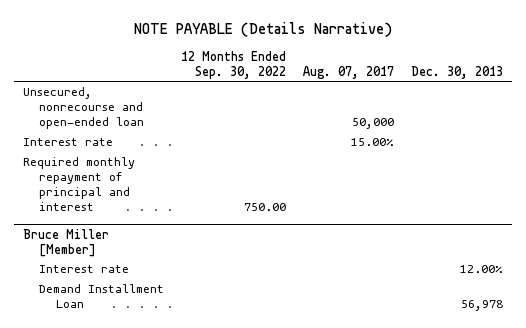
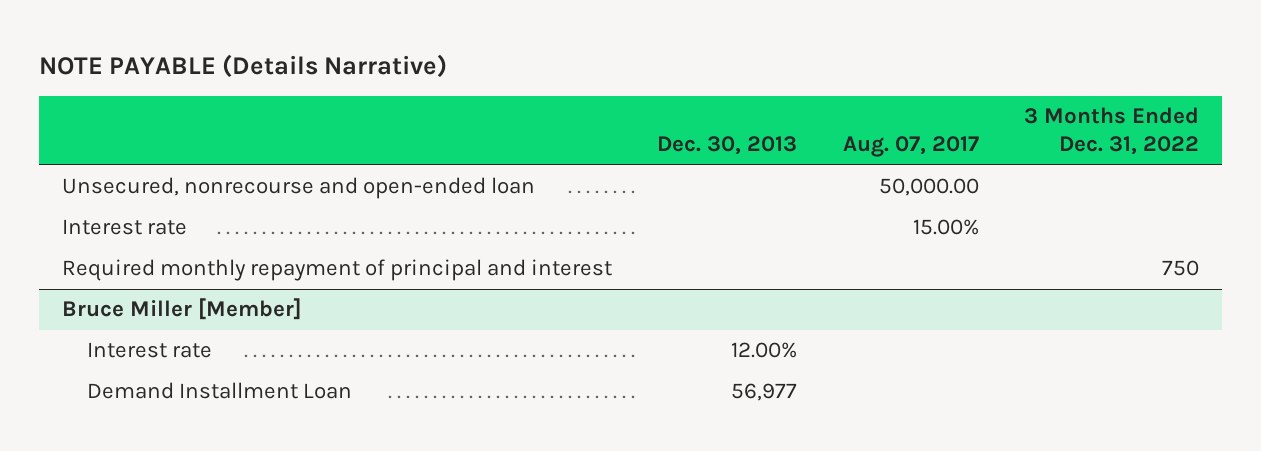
[181,50,287,79] 12 Months Ended Sep. 30, 2022 -> none
none -> [1024,107,1200,156] 3 Months Ended Dec. 31, 2022
[352,118,395,130] 50,000 -> [878,178,979,197] 50,000.00
[461,300,504,312] 56,978 -> [731,383,798,402] 56,977

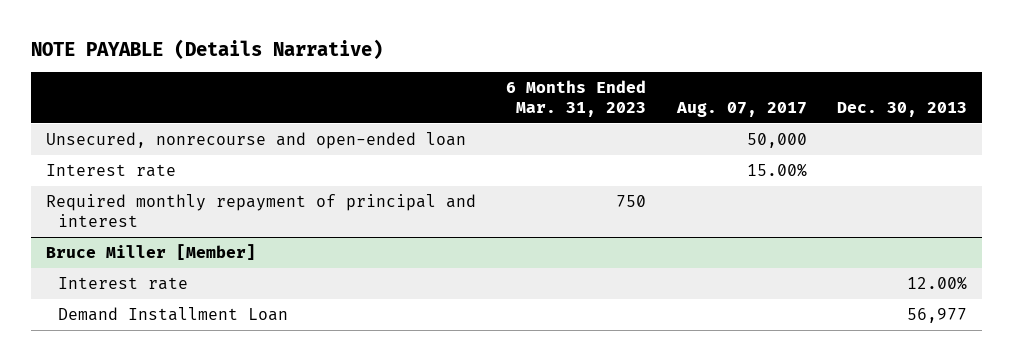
[1024,107,1200,156] 3 Months Ended Dec. 31, 2022 -> none
none -> [506,80,647,117] 6 Months Ended Mar. 31, 2023
[878,178,979,197] 50,000.00 -> [746,133,807,149] 50,000

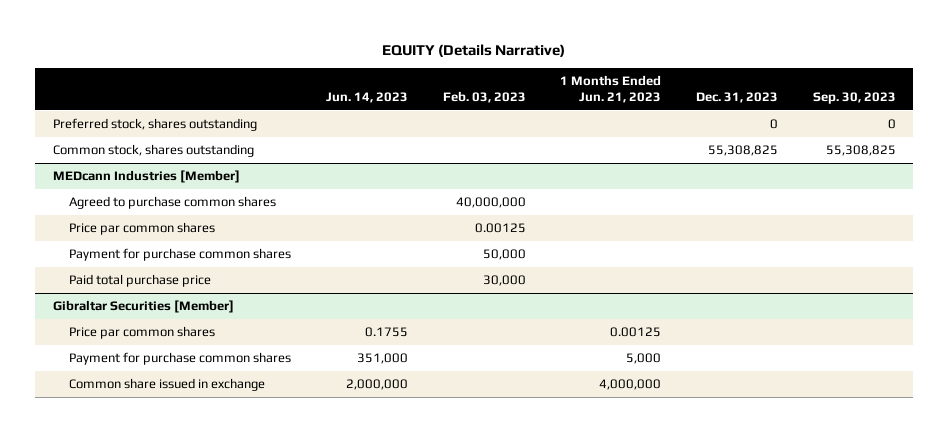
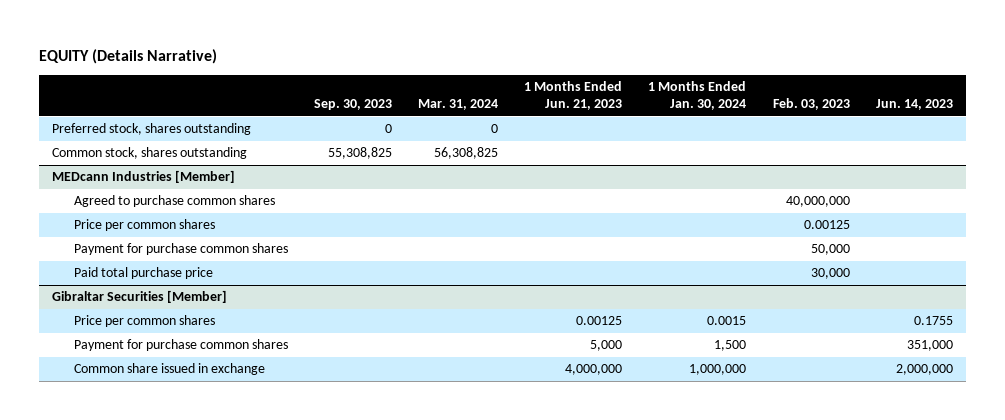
[696,92,779,104] Dec. 31, 2023 -> none
none -> [418,99,499,111] Mar. 31, 2024
none -> [648,81,747,111] 1 Months Ended Jan. 30, 2024
[69,221,216,235] Price par common shares -> [74,219,216,232] Price per common shares
[69,325,216,339] Price par common shares -> [74,315,216,328] Price per common shares

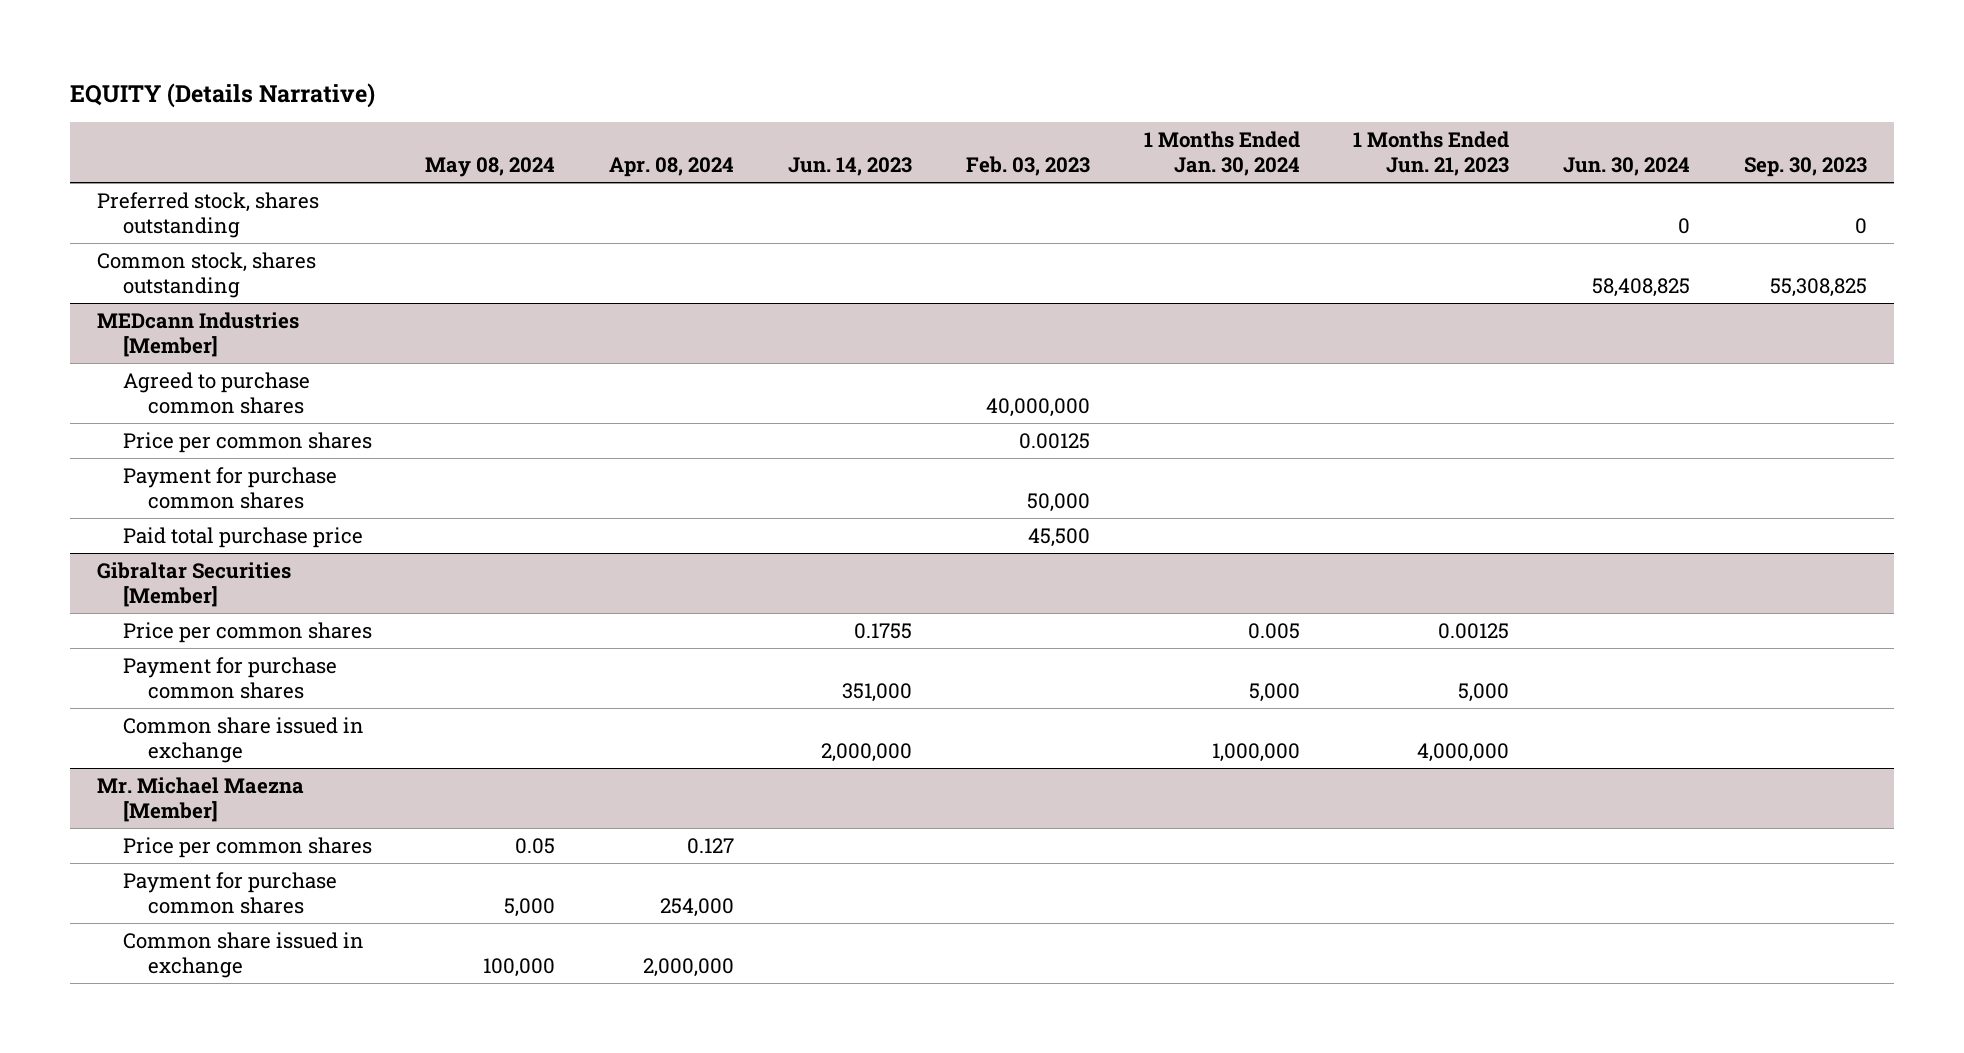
[418,99,499,111] Mar. 31, 2024 -> none
none -> [425,156,556,177] May 08, 2024
none -> [609,156,735,177] Apr. 08, 2024
none -> [1563,156,1691,176] Jun. 30, 2024
[810,268,850,280] 30,000 -> [1027,527,1090,547] 45,500
[707,316,747,326] 0.0015 -> [1247,622,1300,639] 0.005
[714,340,747,352] 1,500 -> [1248,683,1300,703] 5,000
none -> [96,776,304,823] Mr. Michael Maezna [Member]
none -> [122,836,372,858] Price per common shares
none -> [122,871,337,915] Payment for purchase common shares
none -> [122,931,364,979] Common share issued in exchange

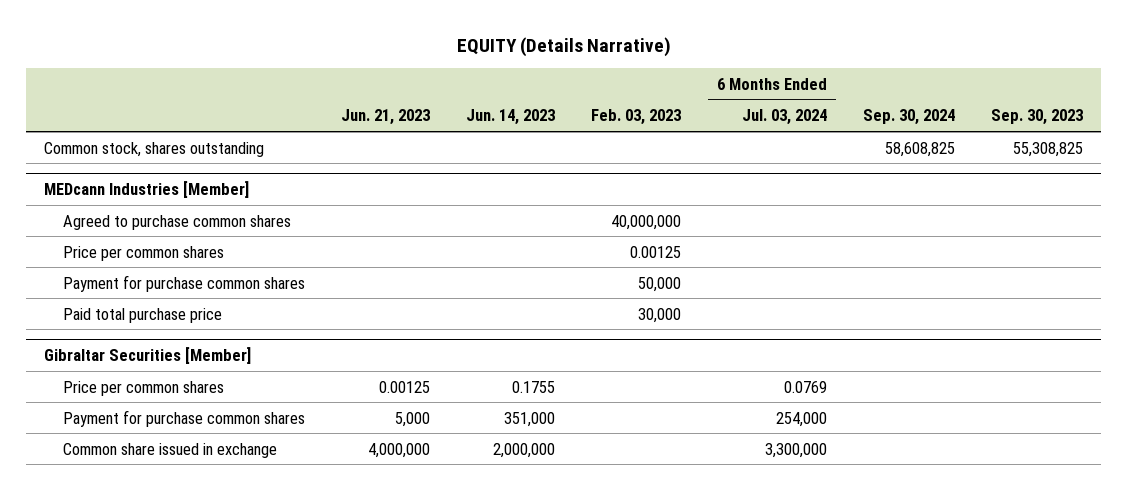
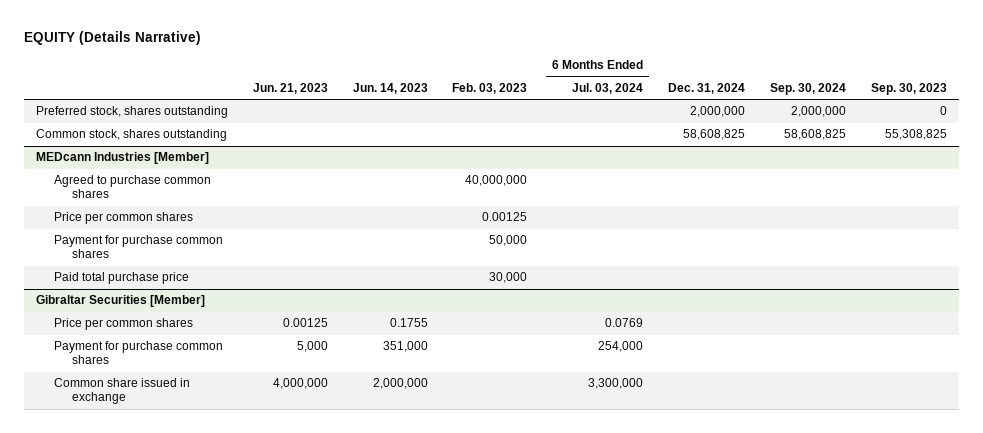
none -> [668,83,746,95] Dec. 31, 2024
none -> [35,106,228,119] Preferred stock, shares outstanding

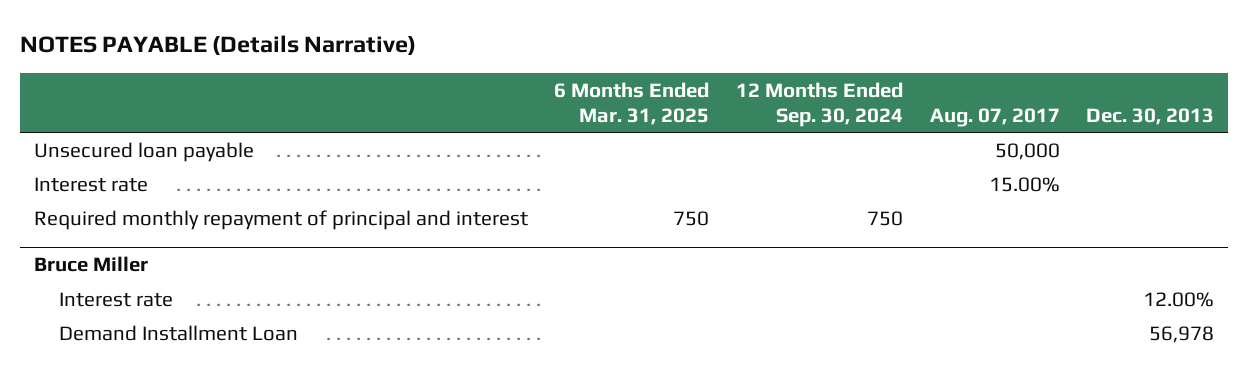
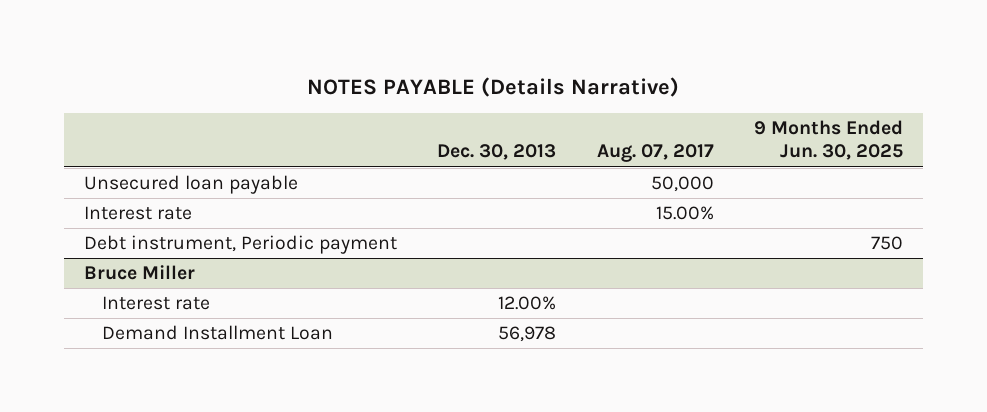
[554,81,710,125] 6 Months Ended Mar. 31, 2025 -> none
[735,81,903,127] 12 Months Ended Sep. 30, 2024 -> none
none -> [753,120,903,161] 9 Months Ended Jun. 30, 2025
[33,209,528,230] Required monthly repayment of principal and interest -> [84,235,398,255] Debt instrument, Periodic payment

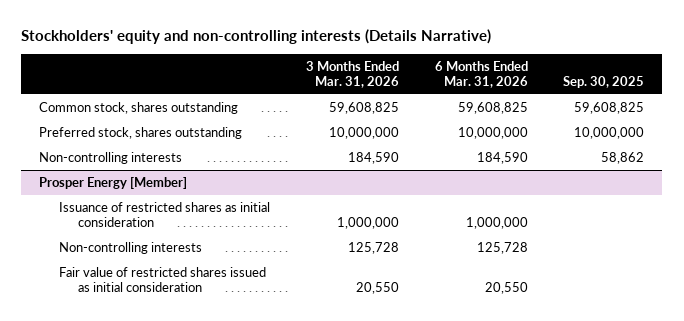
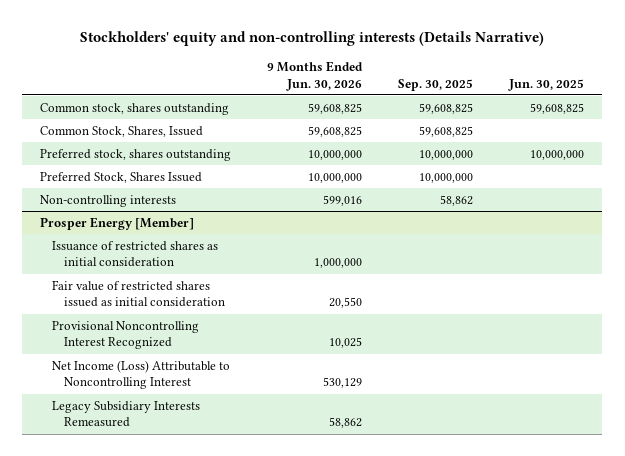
[305,60,399,88] 3 Months Ended Mar. 31, 2026 -> none
[434,60,528,88] 6 Months Ended Mar. 31, 2026 -> none
none -> [267,60,364,91] 9 Months Ended Jun. 30, 2026
none -> [508,78,585,91] Jun. 30, 2025
none -> [40,125,204,137] Common Stock, Shares, Issued
none -> [40,171,203,183] Preferred Stock, Shares Issued
[58,241,202,254] Non-controlling interests -> none
none -> [52,320,200,350] Provisional Noncontrolling Interest Recognized
none -> [52,359,231,390] Net Income (Loss) Attributable to Noncontrolling Interest
none -> [52,400,201,428] Legacy Subsidiary Interests Remeasured

